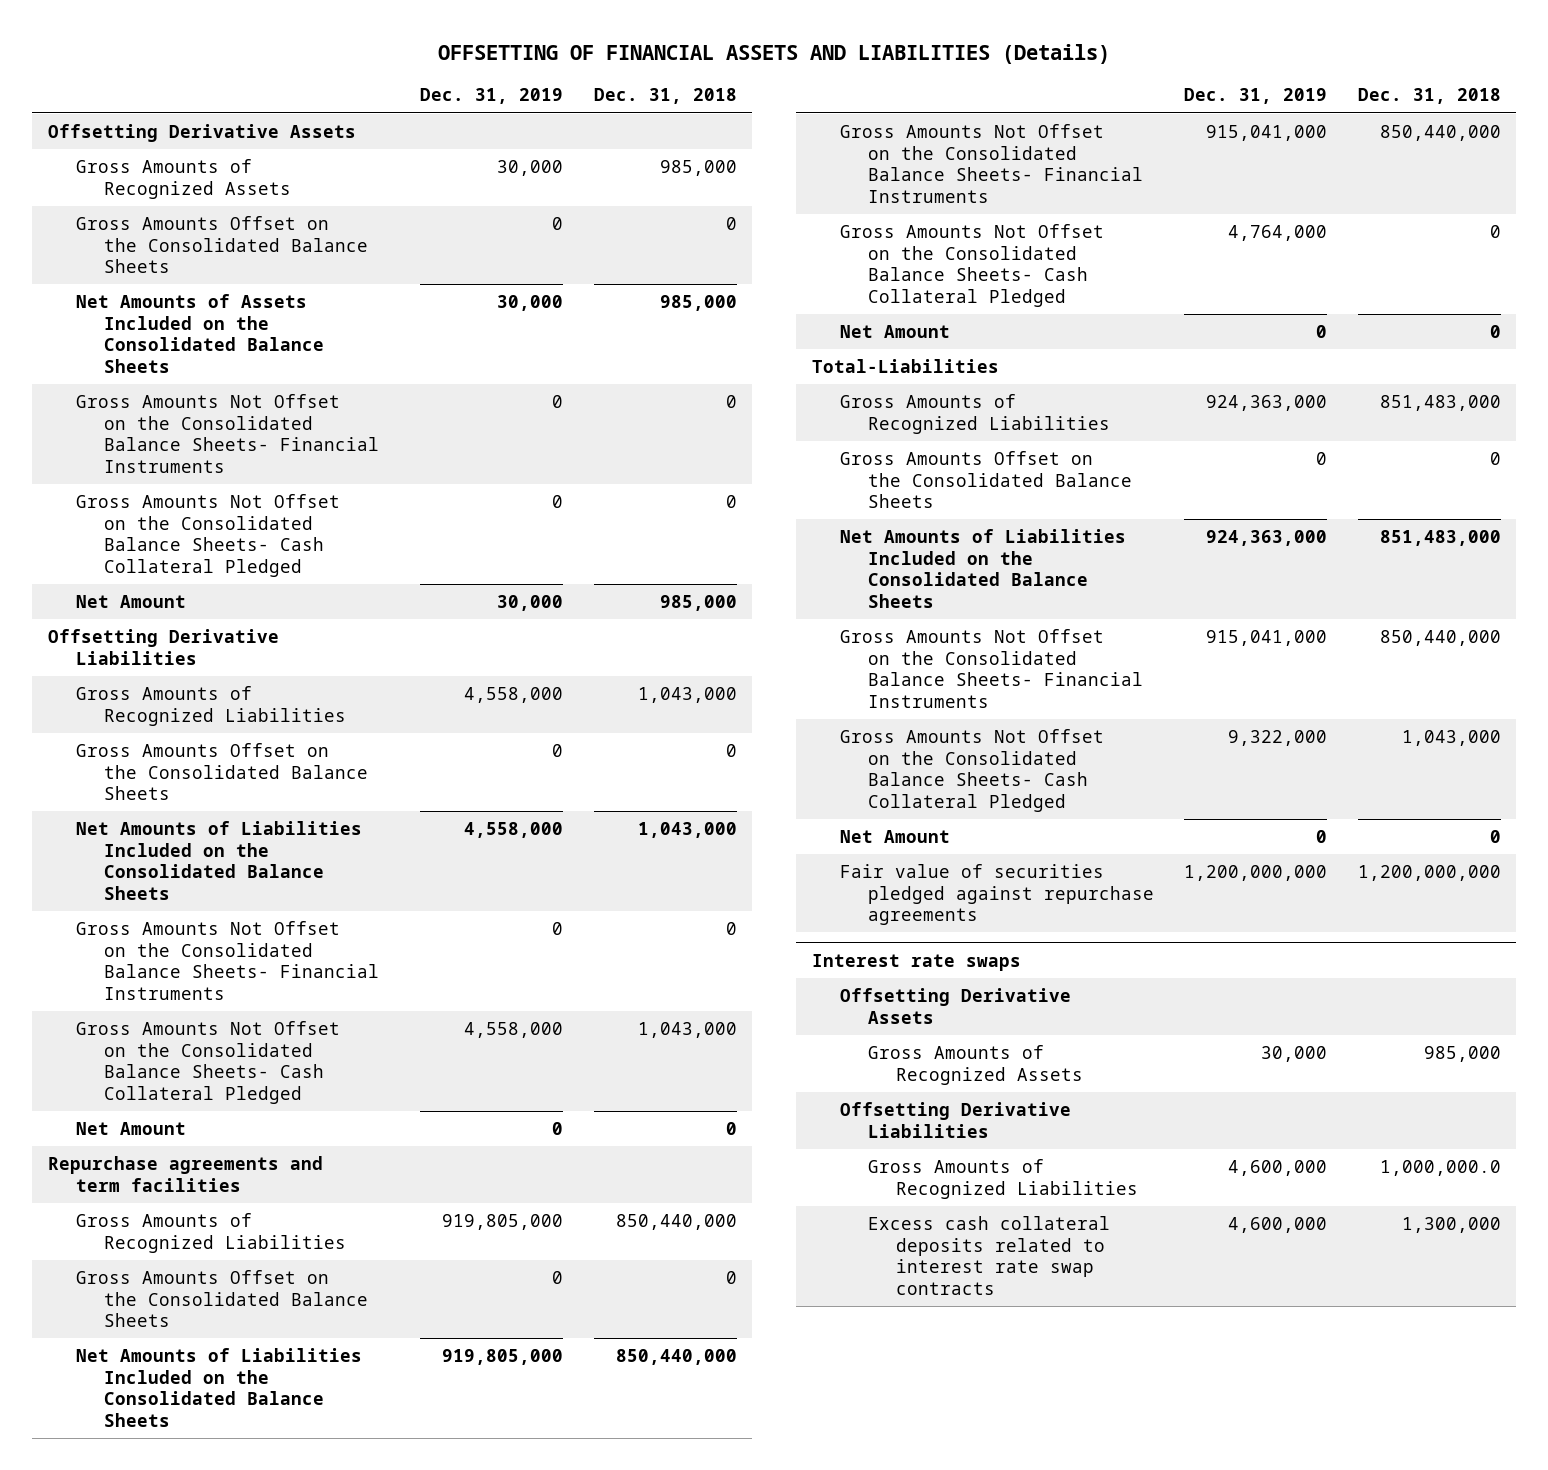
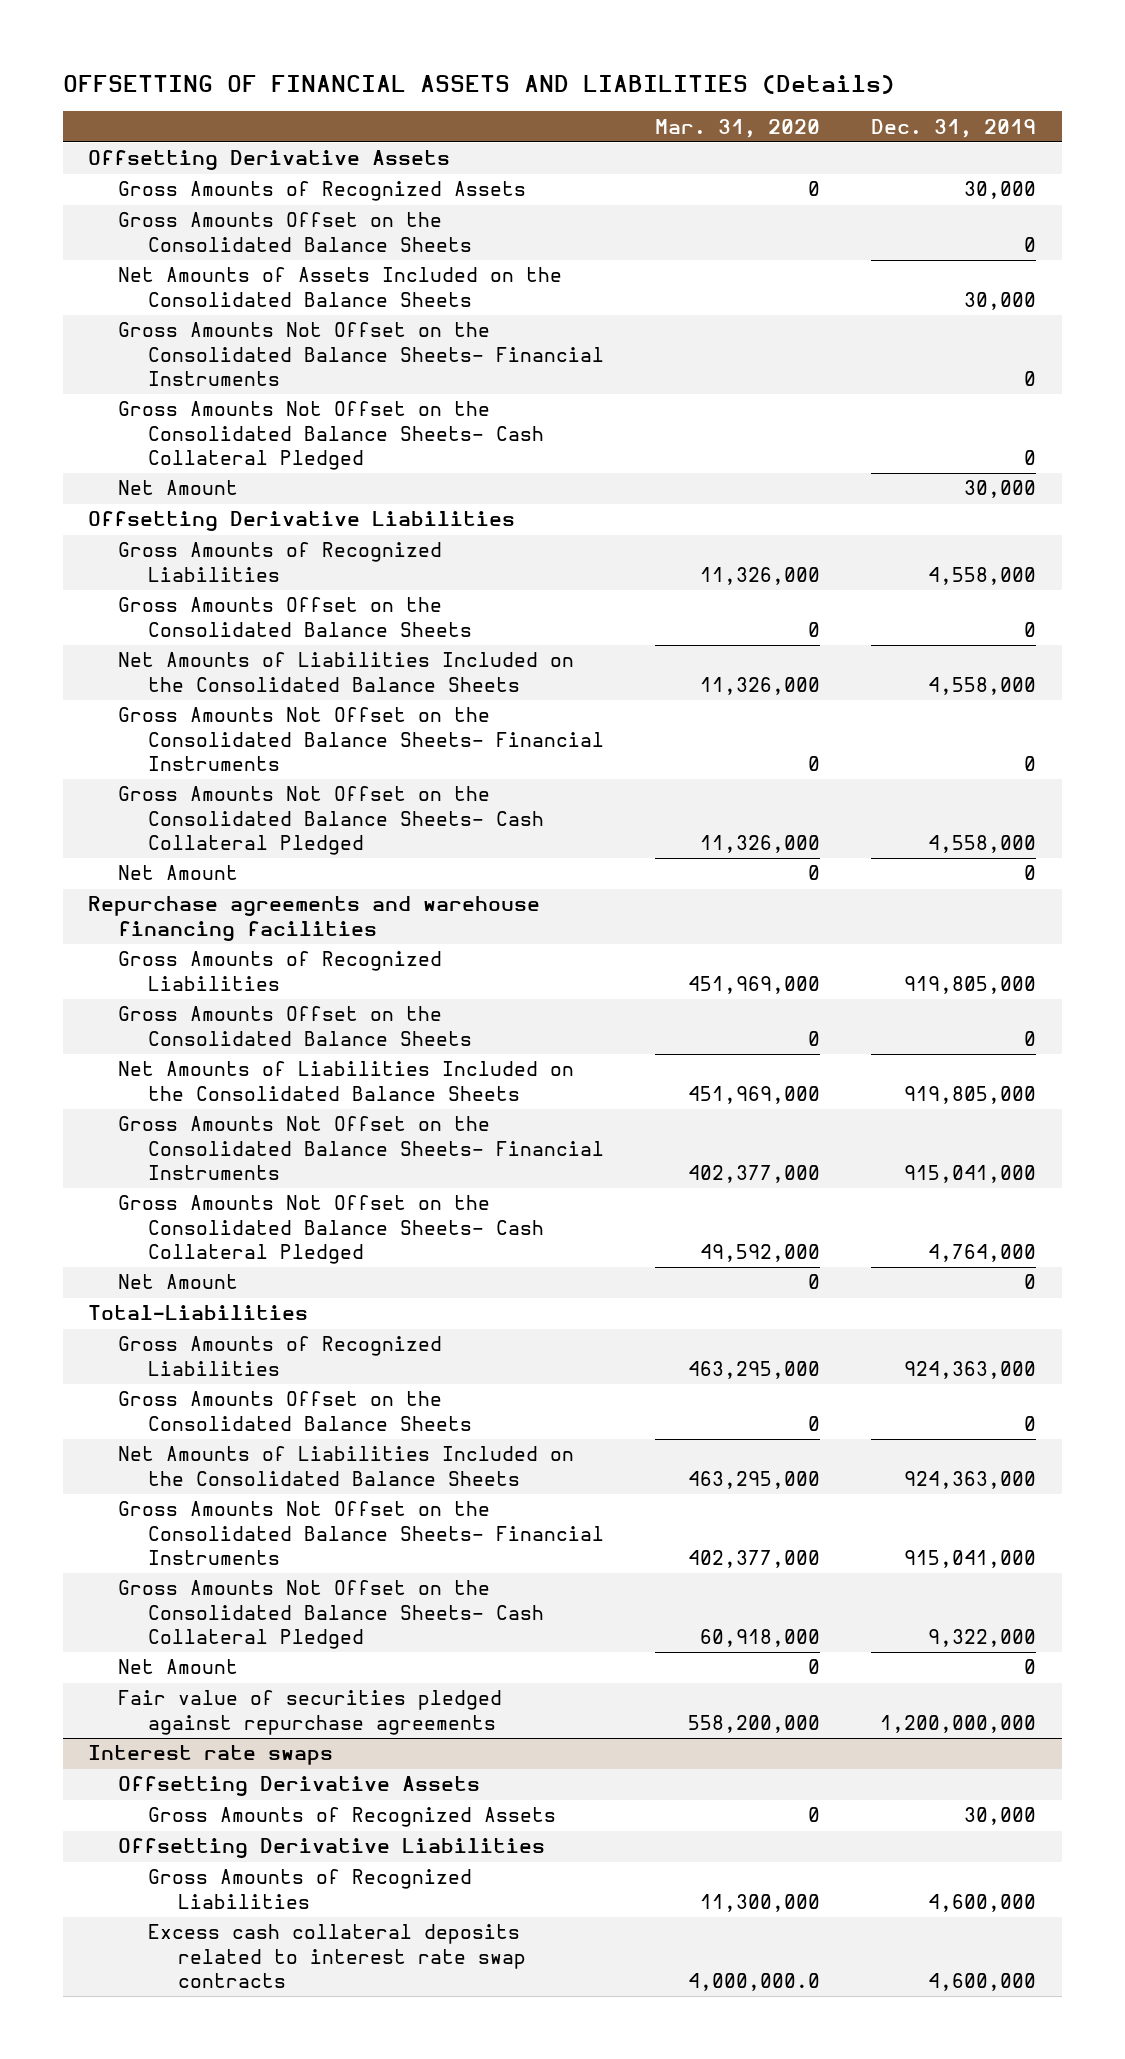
[593,88,737,105] Dec. 31, 2018 -> none
none -> [655,118,821,138] Mar. 31, 2020
[47,1155,323,1192] Repurchase agreements and term facilities -> [88,896,541,941] Repurchase agreements and warehouse financing facilities

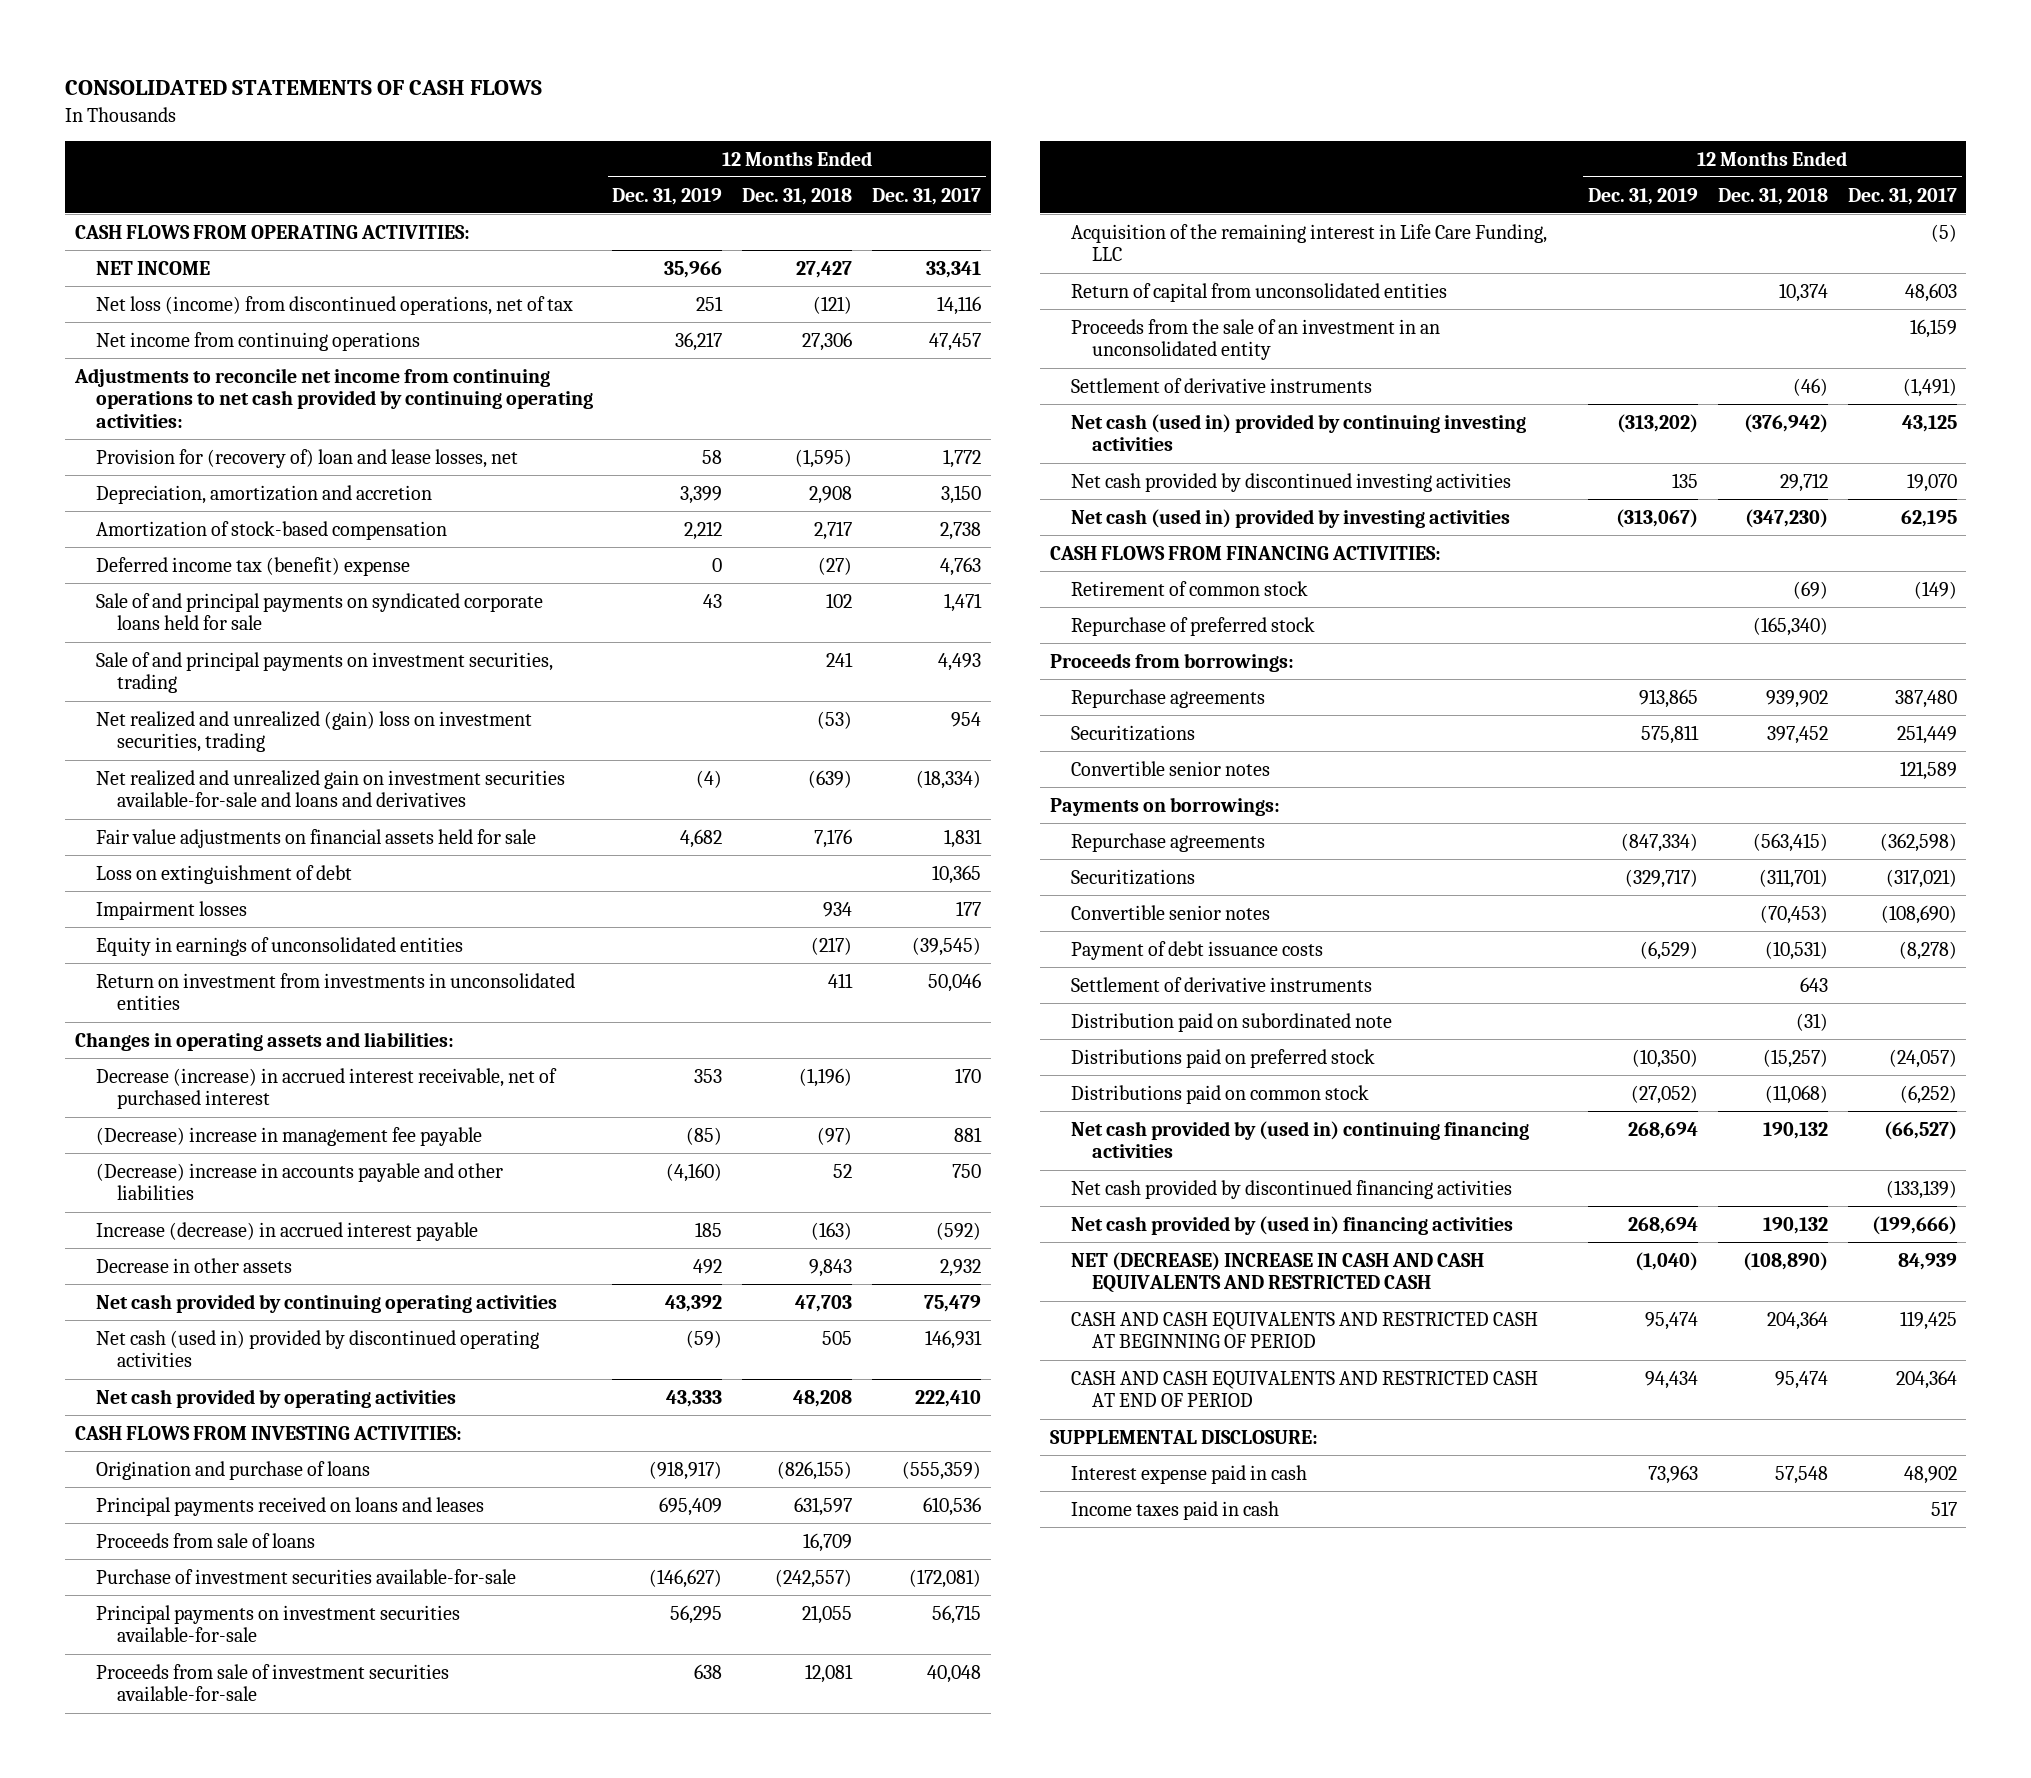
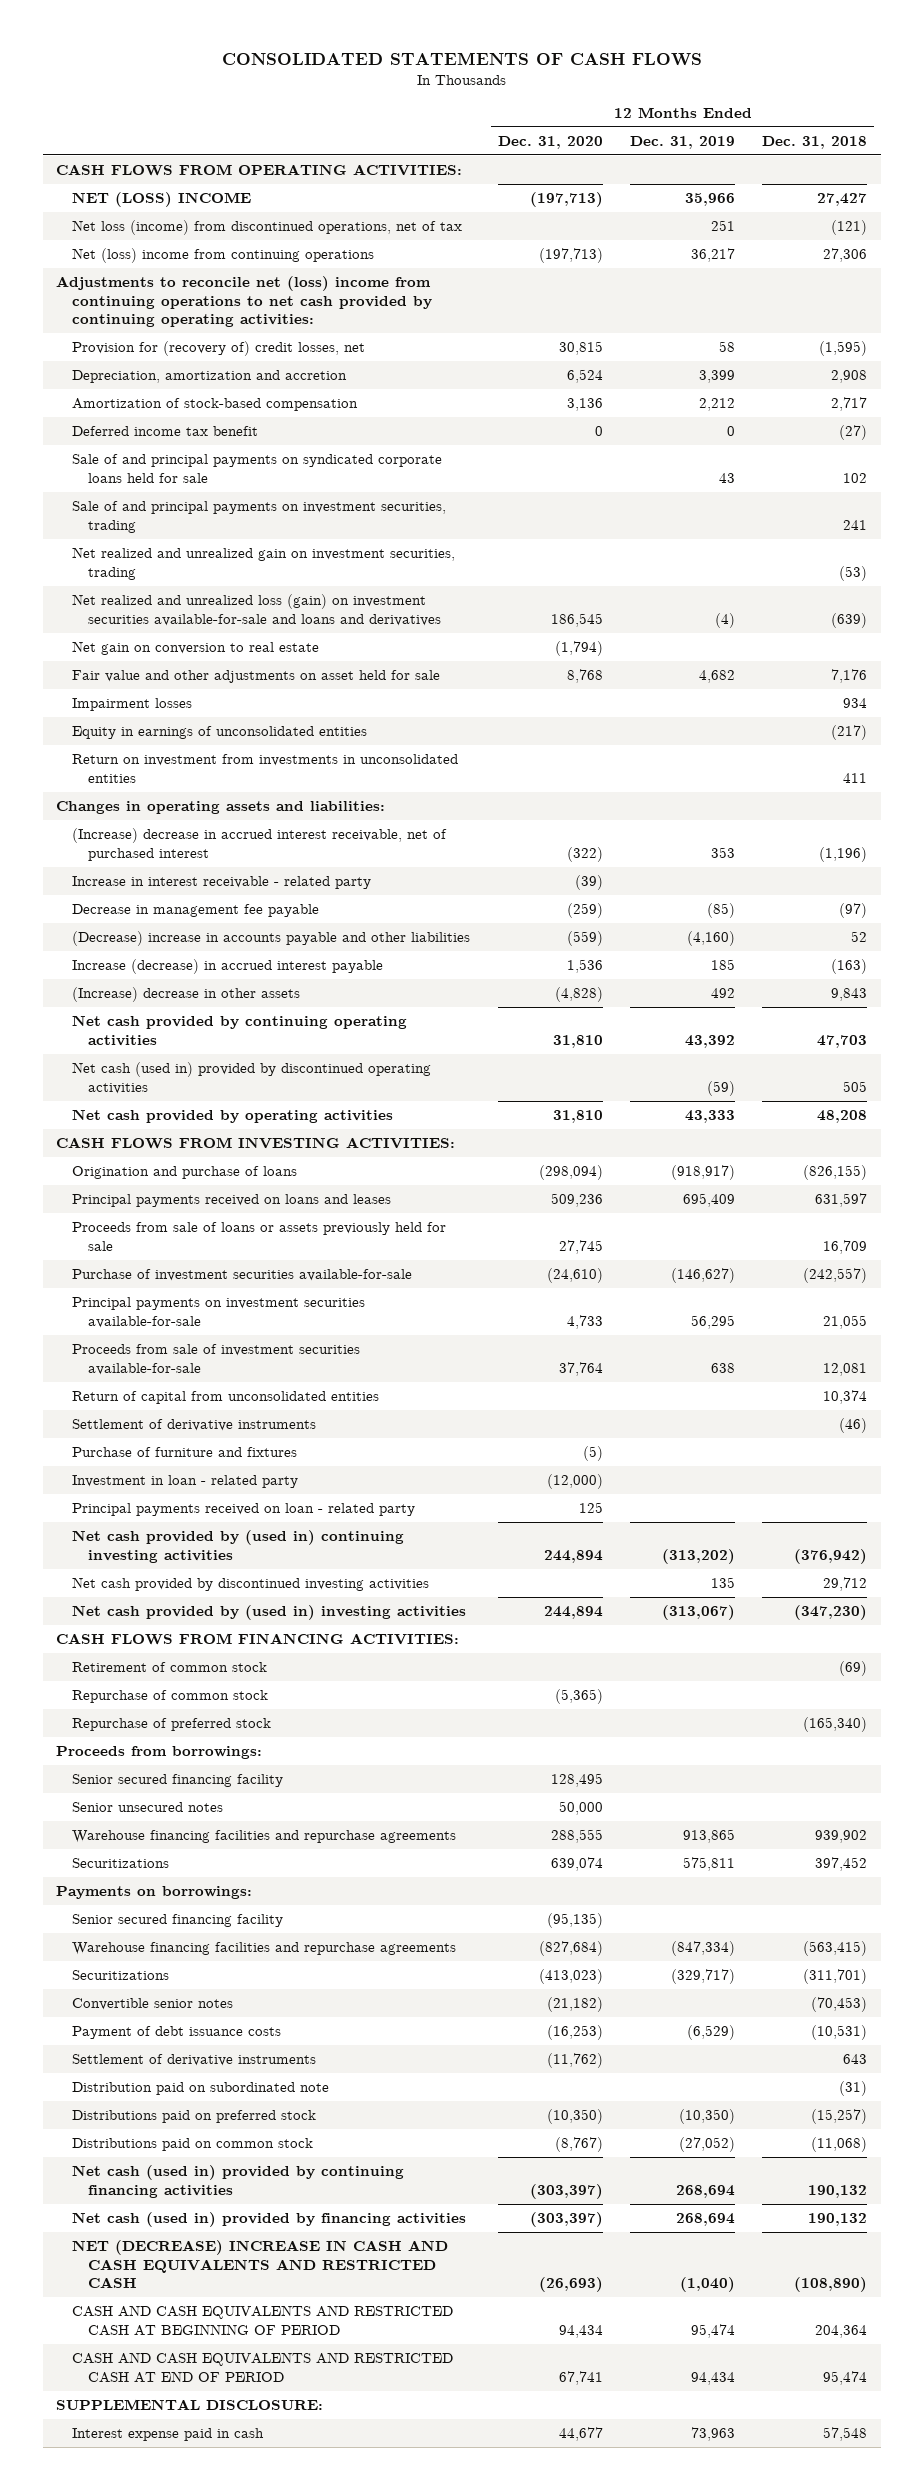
[872,187,982,205] Dec. 31, 2017 -> none
none -> [497,135,603,149] Dec. 31, 2020
[95,260,210,275] NET INCOME -> [72,191,252,207] NET (LOSS) INCOME
[95,331,420,351] Net income from continuing operations -> [72,247,375,263] Net (loss) income from continuing operations
[73,367,593,428] Adjustments to reconcile net income from continuing operations to net cash provided by continuing operating activities: -> [56,275,433,328] Adjustments to reconcile net (loss) income from continuing operations to net cash provided by continuing operating activities:
[95,448,518,468] Provision for (recovery of) loan and lease losses, net -> [72,340,366,356] Provision for (recovery of) credit losses, net
[95,556,410,576] Deferred income tax (benefit) expense -> [72,425,259,436] Deferred income tax benefit
[95,864,352,884] Loss on extinguishment of debt -> none
[95,710,532,753] Net realized and unrealized (gain) loss on investment securities, trading -> [72,546,456,580] Net realized and unrealized gain on investment securities, trading
[95,769,565,808] Net realized and unrealized gain on investment securities available-for-sale and loans and derivatives -> [72,593,442,626] Net realized and unrealized loss (gain) on investment securities available-for-sale and loans and derivatives
none -> [72,640,320,655] Net gain on conversion to real estate
[95,828,536,848] Fair value adjustments on financial assets held for sale -> [72,669,441,683] Fair value and other adjustments on asset held for sale
[95,1067,557,1110] Decrease (increase) in accrued interest receivable, net of purchased interest -> [72,827,448,861] (Increase) decrease in accrued interest receivable, net of purchased interest
none -> [72,875,372,889] Increase in interest receivable - related party
[95,1126,482,1146] (Decrease) increase in management fee payable -> [72,903,320,917] Decrease in management fee payable
[95,1257,292,1273] Decrease in other assets -> [72,986,301,1002] (Increase) decrease in other assets
[95,1532,315,1548] Proceeds from sale of loans -> [72,1221,447,1251] Proceeds from sale of loans or assets previously held for sale
[1070,223,1547,262] Acquisition of the remaining interest in Life Care Funding, LLC -> none
[1070,318,1440,361] Proceeds from the sale of an investment in an unconsolidated entity -> none
none -> [72,1446,298,1457] Purchase of furniture and fixtures
none -> [72,1474,299,1488] Investment in loan - related party
none -> [72,1502,416,1516] Principal payments received on loan - related party
[1070,413,1526,452] Net cash (used in) provided by continuing investing activities -> [72,1529,405,1563] Net cash provided by (used in) continuing investing activities
[1070,508,1510,528] Net cash (used in) provided by investing activities -> [72,1604,467,1620] Net cash provided by (used in) investing activities
none -> [72,1689,269,1703] Repurchase of common stock
none -> [72,1773,284,1787] Senior secured financing facility
none -> [72,1801,224,1812] Senior unsecured notes
[1070,688,1265,708] Repurchase agreements -> [72,1829,457,1843] Warehouse financing facilities and repurchase agreements
[1070,760,1270,776] Convertible senior notes -> none
none -> [72,1913,284,1927] Senior secured financing facility
[1070,832,1265,852] Repurchase agreements -> [72,1941,457,1955] Warehouse financing facilities and repurchase agreements
[1070,1179,1512,1199] Net cash provided by discontinued financing activities -> none
[1070,1120,1529,1159] Net cash provided by (used in) continuing financing activities -> [72,2164,405,2198] Net cash (used in) provided by continuing financing activities
[1070,1215,1513,1235] Net cash provided by (used in) financing activities -> [72,2211,467,2227] Net cash (used in) provided by financing activities
[1070,1500,1279,1520] Income taxes paid in cash -> none

